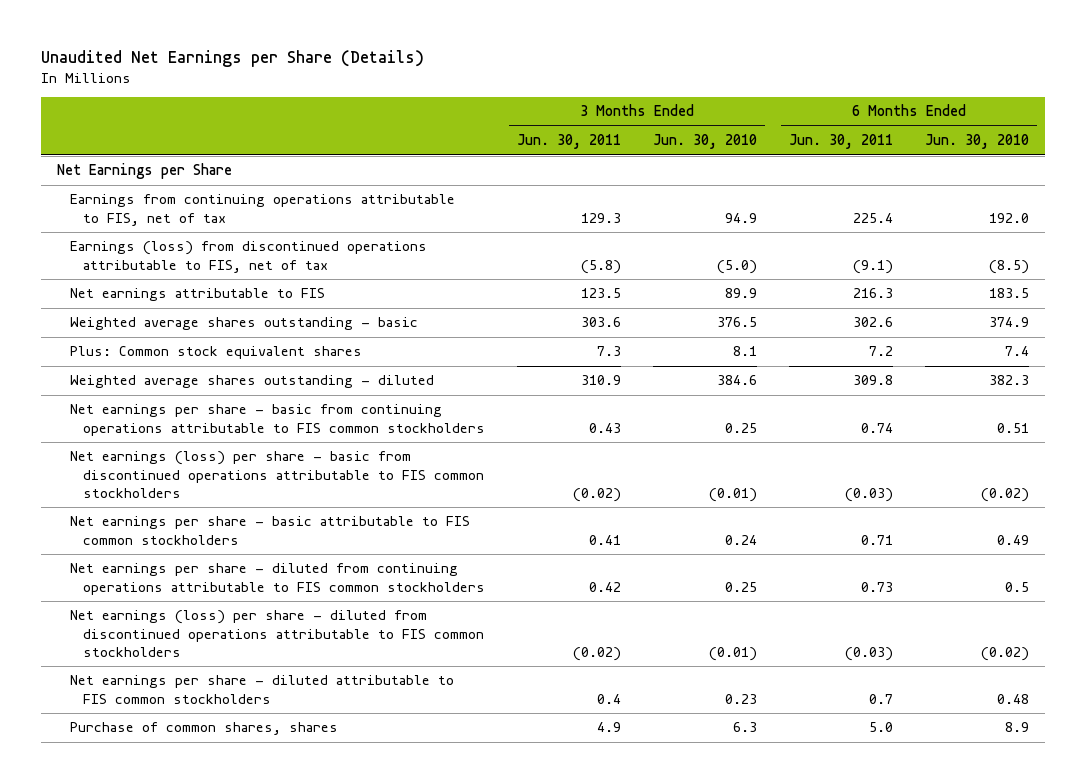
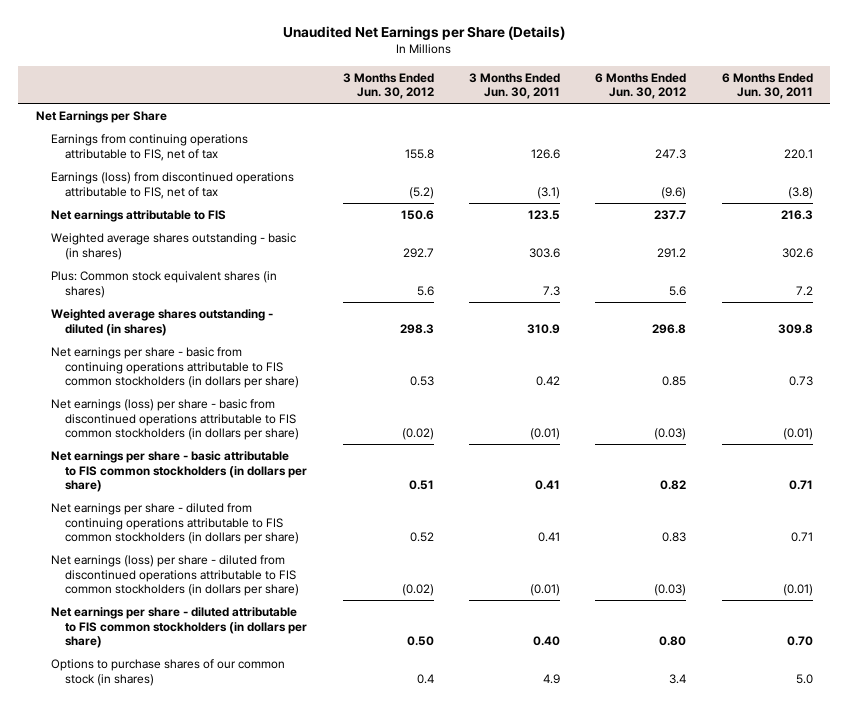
[652,134,757,150] Jun. 30, 2010 -> none
[924,134,1029,150] Jun. 30, 2010 -> none
none -> [342,72,434,100] 3 Months Ended Jun. 30, 2012
none -> [595,72,687,100] 6 Months Ended Jun. 30, 2012
[580,212,621,223] 129.3 -> [530,148,560,159] 126.6
[852,212,893,223] 225.4 -> [783,148,813,159] 220.1
[580,259,621,274] (5.8) -> [536,186,560,199] (3.1)
[852,259,893,274] (9.1) -> [787,186,813,199] (3.8)
[69,317,418,331] Weighted average shares outstanding - basic -> [50,233,296,260] Weighted average shares outstanding - basic (in shares)
[69,346,362,360] Plus: Common stock equivalent shares -> [50,271,277,298] Plus: Common stock equivalent shares (in shares)
[69,375,434,389] Weighted average shares outstanding - diluted -> [50,309,273,336] Weighted average shares outstanding - diluted (in shares)
[69,404,485,436] Net earnings per share - basic from continuing operations attributable to FIS common stockholders -> [50,347,300,388] Net earnings per share - basic from continuing operations attributable to FIS common stockholders (in dollars per share)
[588,422,621,433] 0.43 -> [535,375,560,386] 0.42
[860,422,893,433] 0.74 -> [788,375,813,386] 0.73
[69,451,484,498] Net earnings (loss) per share - basic from discontinued operations attributable to FIS common stockholders -> [50,399,300,440] Net earnings (loss) per share - basic from discontinued operations attributable to FIS common stockholders (in dollars per share)
[572,487,621,502] (0.02) -> [529,427,560,440] (0.01)
[844,487,893,502] (0.03) -> [782,427,813,440] (0.01)
[69,516,470,545] Net earnings per share - basic attributable to FIS common stockholders -> [50,451,308,492] Net earnings per share - basic attributable to FIS common stockholders (in dollars per share)
[69,563,485,595] Net earnings per share - diluted from continuing operations attributable to FIS common stockholders -> [50,503,300,544] Net earnings per share - diluted from continuing operations attributable to FIS common stockholders (in dollars per share)
[588,581,621,592] 0.42 -> [537,531,560,542] 0.41
[860,581,893,592] 0.73 -> [790,531,813,542] 0.71
[69,610,484,657] Net earnings (loss) per share - diluted from discontinued operations attributable to FIS common stockholders -> [50,555,300,596] Net earnings (loss) per share - diluted from discontinued operations attributable to FIS common stockholders (in dollars per share)
[572,646,621,661] (0.02) -> [529,583,560,596] (0.01)
[844,646,893,661] (0.03) -> [782,583,813,596] (0.01)
[69,675,454,704] Net earnings per share - diluted attributable to FIS common stockholders -> [50,607,308,648] Net earnings per share - diluted attributable to FIS common stockholders (in dollars per share)
[596,693,621,704] 0.4 -> [532,635,560,646] 0.40
[868,693,893,704] 0.7 -> [786,635,813,646] 0.70
[69,722,338,736] Purchase of common shares, shares -> [50,659,285,686] Options to purchase shares of our common stock (in shares)

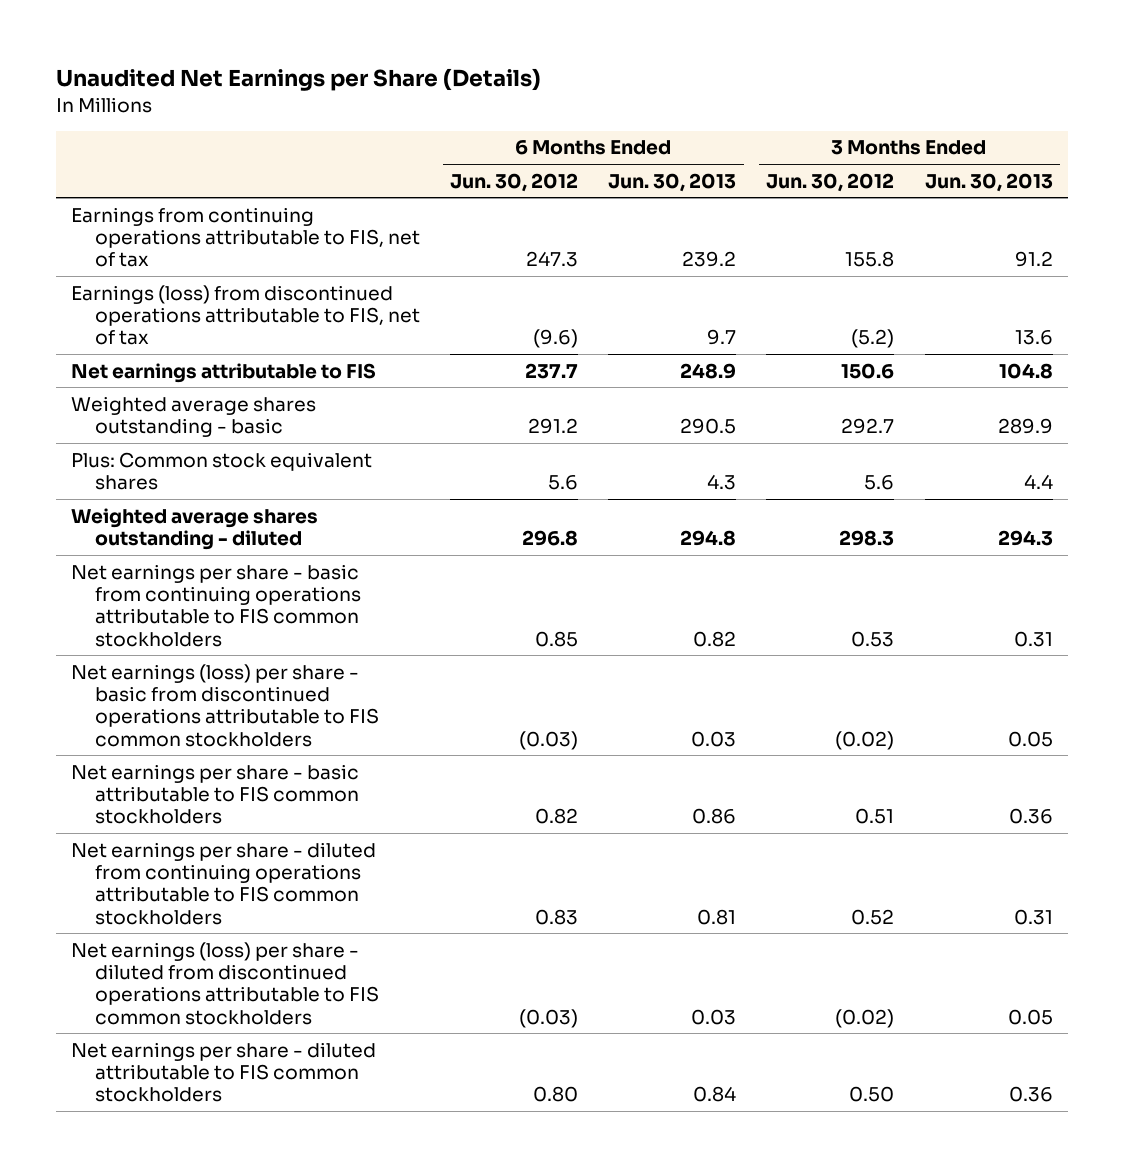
[468,72,560,100] 3 Months Ended Jun. 30, 2011 -> none
[721,72,813,100] 6 Months Ended Jun. 30, 2011 -> none
none -> [608,172,737,192] Jun. 30, 2013
none -> [924,172,1053,192] Jun. 30, 2013
[35,111,167,124] Net Earnings per Share -> none
[50,659,285,686] Options to purchase shares of our common stock (in shares) -> none
[50,233,296,260] Weighted average shares outstanding - basic (in shares) -> [71,395,317,437] Weighted average shares outstanding - basic
[50,271,277,298] Plus: Common stock equivalent shares (in shares) -> [71,451,373,490] Plus: Common stock equivalent shares
[50,309,273,336] Weighted average shares outstanding - diluted (in shares) -> [71,507,319,550] Weighted average shares outstanding - diluted
[50,347,300,388] Net earnings per share - basic from continuing operations attributable to FIS common stockholders (in dollars per share) -> [71,563,362,647] Net earnings per share - basic from continuing operations attributable to FIS common stockholders
[50,399,300,440] Net earnings (loss) per share - basic from discontinued operations attributable to FIS common stockholders (in dollars per share) -> [71,663,380,747] Net earnings (loss) per share - basic from discontinued operations attributable to FIS common stockholders
[50,451,308,492] Net earnings per share - basic attributable to FIS common stockholders (in dollars per share) -> [71,763,360,825] Net earnings per share - basic attributable to FIS common stockholders
[50,503,300,544] Net earnings per share - diluted from continuing operations attributable to FIS common stockholders (in dollars per share) -> [71,841,377,925] Net earnings per share - diluted from continuing operations attributable to FIS common stockholders
[50,555,300,596] Net earnings (loss) per share - diluted from discontinued operations attributable to FIS common stockholders (in dollars per share) -> [71,941,380,1025] Net earnings (loss) per share - diluted from discontinued operations attributable to FIS common stockholders
[50,607,308,648] Net earnings per share - diluted attributable to FIS common stockholders (in dollars per share) -> [71,1041,377,1103] Net earnings per share - diluted attributable to FIS common stockholders

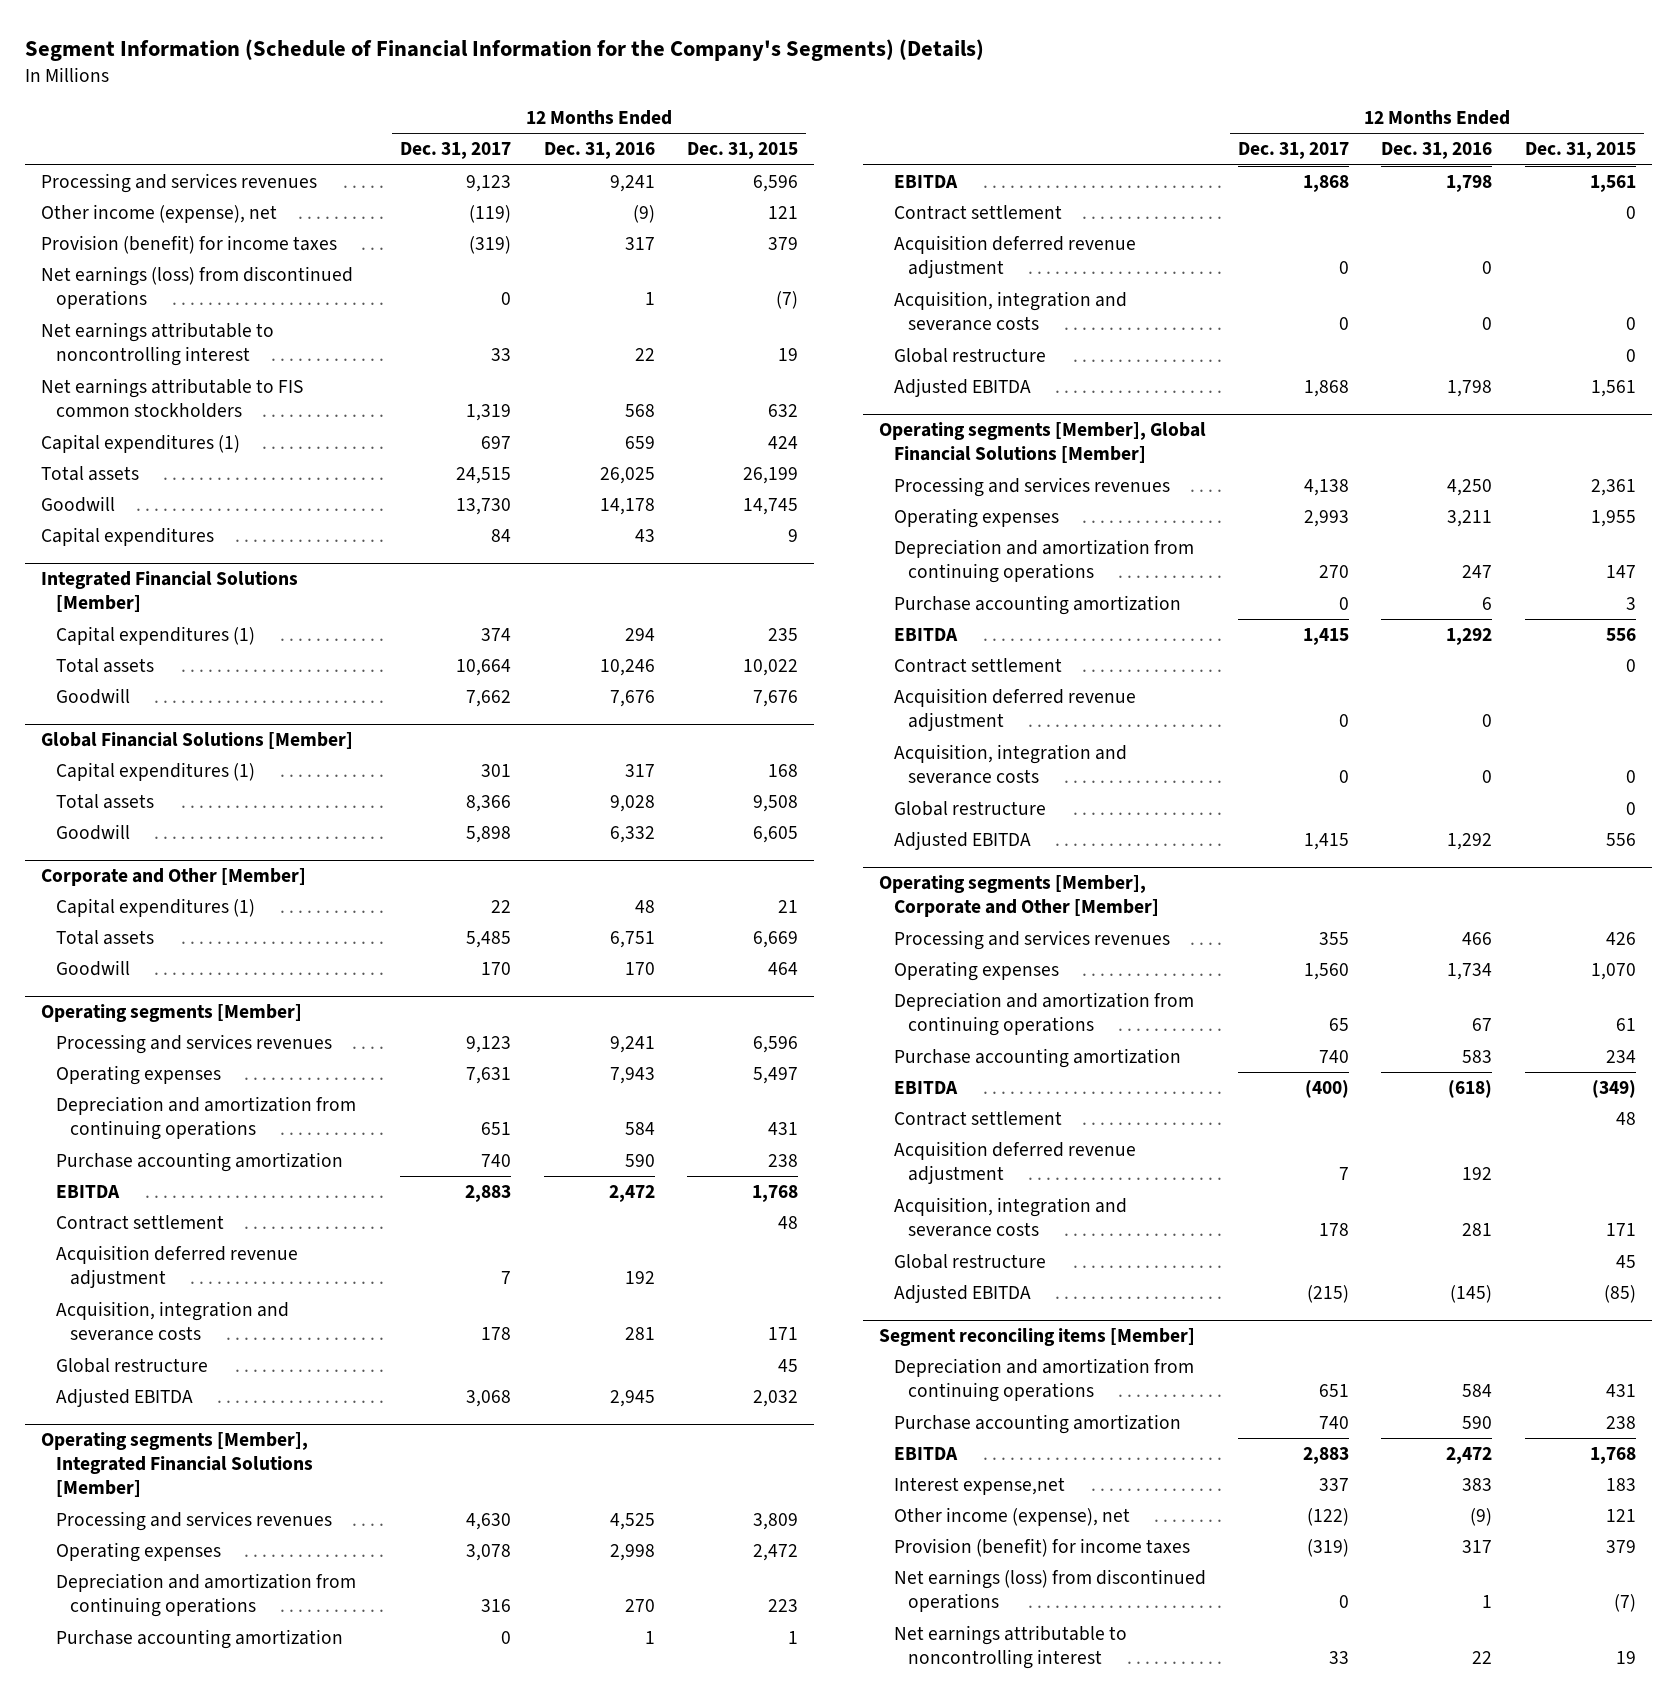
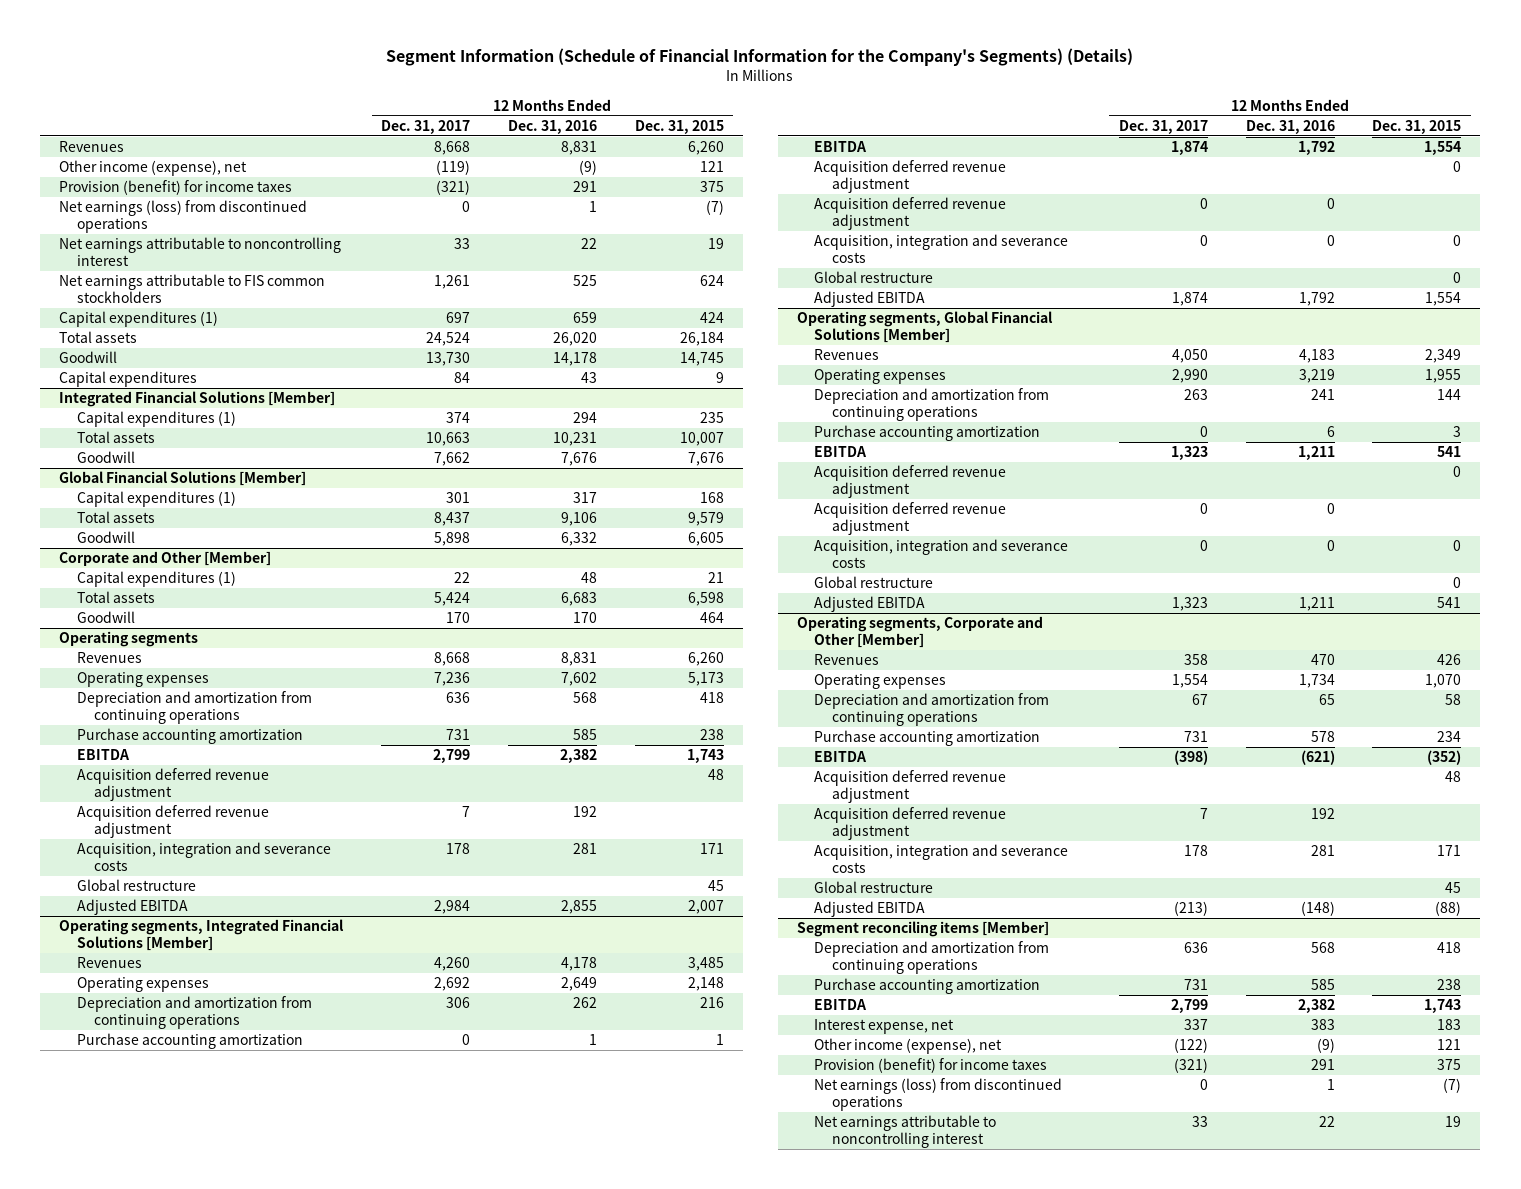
[41,173,318,194] Processing and services revenues -> [59,141,125,153] Revenues
[466,175,512,193] 9,123 -> [434,141,471,156] 8,668
[609,175,655,193] 9,241 -> [560,141,597,156] 8,831
[752,175,798,193] 6,596 -> [687,141,724,156] 6,260
[469,236,512,255] (319) -> [436,180,471,196] (321)
[624,237,655,251] 317 -> [572,181,597,193] 291
[767,237,798,251] 379 -> [699,181,724,193] 375
[466,404,512,422] 1,319 -> [434,275,471,290] 1,261
[624,404,655,418] 568 -> [572,275,597,287] 525
[767,404,798,418] 632 -> [699,275,724,287] 624
[456,467,512,485] 24,515 -> [426,332,471,347] 24,524
[599,467,655,485] 26,025 -> [552,332,597,347] 26,020
[742,467,798,485] 26,199 -> [679,332,724,347] 26,184
[456,659,512,677] 10,664 -> [426,432,471,447] 10,663
[599,659,655,677] 10,246 -> [552,432,597,447] 10,231
[742,659,798,677] 10,022 -> [679,432,724,447] 10,007
[466,795,512,813] 8,366 -> [434,512,471,527] 8,437
[609,795,655,813] 9,028 -> [560,512,597,527] 9,106
[752,795,798,813] 9,508 -> [687,512,724,527] 9,579
[466,931,512,949] 5,485 -> [434,592,471,607] 5,424
[609,931,655,949] 6,751 -> [560,592,597,607] 6,683
[752,931,798,949] 6,669 -> [687,592,724,607] 6,598
[41,1004,303,1023] Operating segments [Member] -> [59,631,199,648] Operating segments
[55,1034,332,1055] Processing and services revenues -> [76,652,142,664] Revenues
[466,1036,512,1054] 9,123 -> [434,652,471,667] 8,668
[609,1036,655,1054] 9,241 -> [560,652,597,667] 8,831
[752,1036,798,1054] 6,596 -> [687,652,724,667] 6,260
[466,1067,512,1085] 7,631 -> [434,672,471,687] 7,236
[609,1067,655,1085] 7,943 -> [560,672,597,687] 7,602
[752,1067,798,1085] 5,497 -> [687,672,724,687] 5,173
[481,1122,512,1136] 651 -> [446,692,471,704] 636
[624,1122,655,1136] 584 -> [572,692,597,704] 568
[767,1122,798,1136] 431 -> [699,692,724,704] 418
[481,1154,512,1168] 740 -> [446,729,471,741] 731
[624,1154,655,1168] 590 -> [572,729,597,741] 585
[465,1185,512,1203] 2,883 -> [433,749,471,764] 2,799
[608,1185,655,1203] 2,472 -> [559,749,597,764] 2,382
[751,1185,798,1203] 1,768 -> [686,749,724,764] 1,743
[55,1215,224,1231] Contract settlement -> [76,768,269,801] Acquisition deferred revenue adjustment
[466,1390,512,1408] 3,068 -> [434,900,471,915] 2,984
[609,1390,655,1408] 2,945 -> [560,900,597,915] 2,855
[752,1390,798,1408] 2,032 -> [687,900,724,915] 2,007
[41,1432,313,1498] Operating segments [Member], Integrated Financial Solutions [Member] -> [59,919,345,951] Operating segments, Integrated Financial Solutions [Member]
[55,1511,332,1532] Processing and services revenues -> [76,957,142,969] Revenues
[466,1513,512,1531] 4,630 -> [434,957,471,972] 4,260
[609,1513,655,1531] 4,525 -> [560,957,597,972] 4,178
[752,1513,798,1531] 3,809 -> [687,957,724,972] 3,485
[466,1544,512,1562] 3,078 -> [434,977,471,992] 2,692
[609,1544,655,1562] 2,998 -> [560,977,597,992] 2,649
[752,1544,798,1562] 2,472 -> [687,977,724,992] 2,148
[481,1599,512,1613] 316 -> [446,997,471,1009] 306
[624,1599,655,1613] 270 -> [572,997,597,1009] 262
[767,1599,798,1613] 223 -> [699,997,724,1009] 216
[1303,175,1350,193] 1,868 -> [1170,141,1208,156] 1,874
[1446,175,1493,193] 1,798 -> [1297,141,1335,156] 1,792
[1589,175,1636,193] 1,561 -> [1424,141,1462,156] 1,554
[893,205,1062,221] Contract settlement -> [814,160,1007,193] Acquisition deferred revenue adjustment
[1304,380,1350,398] 1,868 -> [1171,292,1208,307] 1,874
[1447,380,1493,398] 1,798 -> [1298,292,1335,307] 1,792
[1590,380,1636,398] 1,561 -> [1425,292,1462,307] 1,554
[879,422,1207,464] Operating segments [Member], Global Financial Solutions [Member] -> [796,311,1053,343] Operating segments, Global Financial Solutions [Member]
[893,477,1170,498] Processing and services revenues -> [814,349,880,361] Revenues
[1304,479,1350,497] 4,138 -> [1171,349,1208,364] 4,050
[1447,479,1493,497] 4,250 -> [1298,349,1335,364] 4,183
[1590,479,1636,497] 2,361 -> [1425,349,1462,364] 2,349
[1304,510,1350,528] 2,993 -> [1171,369,1208,384] 2,990
[1447,510,1493,528] 3,211 -> [1298,369,1335,384] 3,219
[1319,565,1350,579] 270 -> [1183,389,1208,401] 263
[1462,565,1493,579] 247 -> [1310,389,1335,401] 241
[1605,565,1636,579] 147 -> [1437,389,1462,401] 144
[1303,628,1350,646] 1,415 -> [1170,446,1208,461] 1,323
[1446,628,1493,646] 1,292 -> [1297,446,1335,461] 1,211
[1605,628,1636,642] 556 -> [1437,446,1462,458] 541
[893,658,1062,674] Contract settlement -> [814,465,1007,498] Acquisition deferred revenue adjustment
[1304,833,1350,851] 1,415 -> [1171,597,1208,612] 1,323
[1447,833,1493,851] 1,292 -> [1298,597,1335,612] 1,211
[1605,833,1636,847] 556 -> [1437,597,1462,609] 541
[879,875,1159,918] Operating segments [Member], Corporate and Other [Member] -> [796,616,1043,648] Operating segments, Corporate and Other [Member]
[893,930,1170,951] Processing and services revenues -> [814,654,880,666] Revenues
[1319,932,1350,946] 355 -> [1183,654,1208,666] 358
[1462,932,1493,946] 466 -> [1310,654,1335,666] 470
[1304,963,1350,981] 1,560 -> [1171,674,1208,689] 1,554
[1329,1018,1350,1032] 65 -> [1191,694,1208,706] 67
[1472,1018,1493,1032] 67 -> [1318,694,1335,706] 65
[1615,1018,1636,1032] 61 -> [1445,694,1462,706] 58
[1319,1050,1350,1064] 740 -> [1183,731,1208,743] 731
[1462,1050,1493,1064] 583 -> [1310,731,1335,743] 578
[1305,1080,1350,1099] (400) -> [1173,750,1208,766] (398)
[1448,1080,1493,1099] (618) -> [1300,750,1335,766] (621)
[1591,1080,1636,1099] (349) -> [1427,750,1462,766] (352)
[893,1111,1062,1127] Contract settlement -> [814,770,1007,803] Acquisition deferred revenue adjustment
[1307,1285,1350,1304] (215) -> [1173,901,1208,917] (213)
[1450,1285,1493,1304] (145) -> [1300,901,1335,917] (148)
[1603,1285,1636,1304] (85) -> [1435,901,1462,917] (88)
[1319,1384,1350,1398] 651 -> [1183,942,1208,954] 636
[1462,1384,1493,1398] 584 -> [1310,942,1335,954] 568
[1605,1384,1636,1398] 431 -> [1437,942,1462,954] 418
[1319,1416,1350,1430] 740 -> [1183,979,1208,991] 731
[1462,1416,1493,1430] 590 -> [1310,979,1335,991] 585
[1303,1447,1350,1465] 2,883 -> [1170,999,1208,1014] 2,799
[1446,1447,1493,1465] 2,472 -> [1297,999,1335,1014] 2,382
[1589,1447,1636,1465] 1,768 -> [1424,999,1462,1014] 1,743
[893,1477,1065,1496] Interest expense,net -> [814,1019,955,1035] Interest expense, net
[1307,1539,1350,1558] (319) -> [1173,1058,1208,1074] (321)
[1462,1540,1493,1554] 317 -> [1310,1059,1335,1071] 291
[1605,1540,1636,1554] 379 -> [1437,1059,1462,1071] 375

